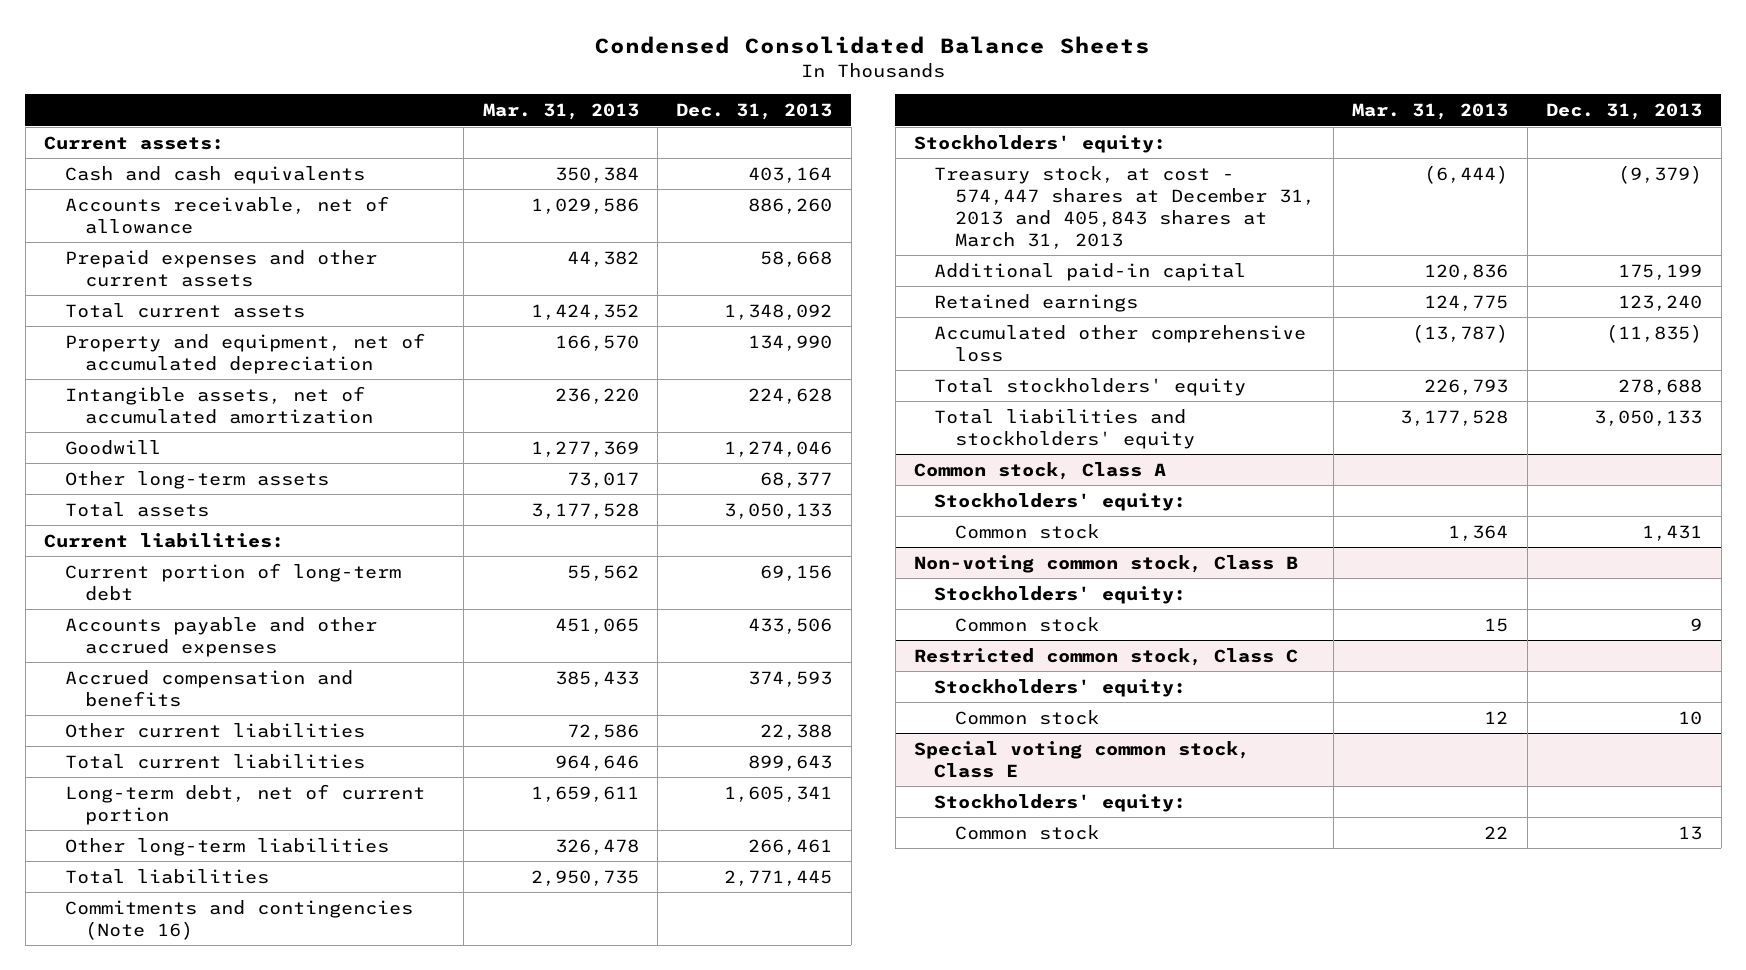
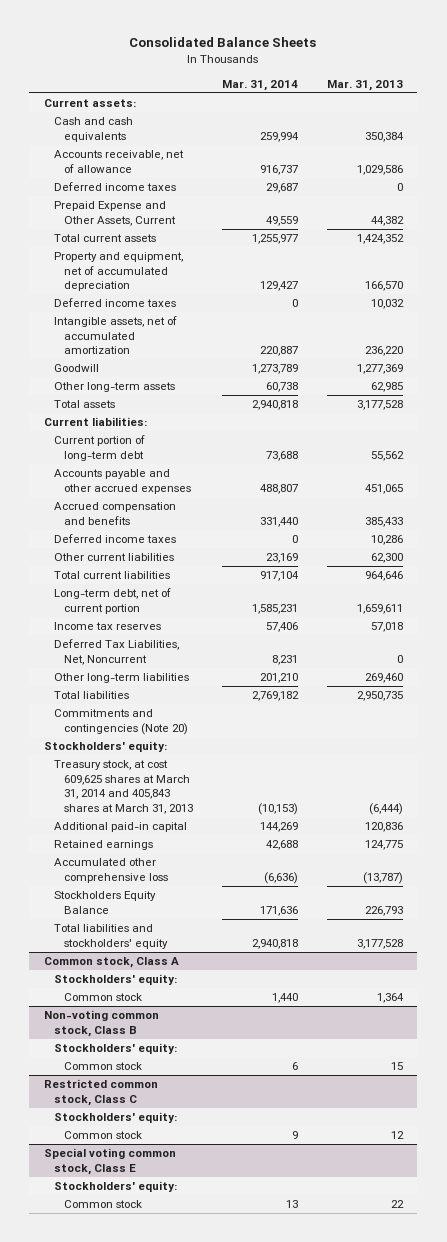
[595,35,1151,54] Condensed Consolidated Balance Sheets -> [129,37,317,48] Consolidated Balance Sheets
[676,103,833,121] Dec. 31, 2013 -> none
none -> [221,79,298,91] Mar. 31, 2014
none -> [53,182,176,192] Deferred income taxes
[64,249,377,287] Prepaid expenses and other current assets -> [53,201,176,226] Prepaid Expense and Other Assets, Current
none -> [53,298,176,308] Deferred income taxes
[566,471,639,488] 73,017 -> [370,382,403,393] 62,985
none -> [53,534,176,544] Deferred income taxes
[566,723,639,740] 72,586 -> [370,553,403,564] 62,300
none -> [53,622,161,631] Income tax reserves
none -> [53,639,179,665] Deferred Tax Liabilities, Net, Noncurrent
[554,838,639,855] 326,478 -> [364,673,403,684] 269,460
[64,899,413,940] Commitments and contingencies (Note 16) -> [53,709,188,735] Commitments and contingencies (Note 20)
[934,165,1315,249] Treasury stock, at cost - 574,447 shares at December 31, 2013 and 405,843 shares at March 31, 2013 -> [53,760,193,814] Treasury stock, at cost 609,625 shares at March 31, 2014 and 405,843 shares at March 31, 2013
[934,377,1247,396] Total stockholders' equity -> [53,891,156,914] Stockholders Equity Balance

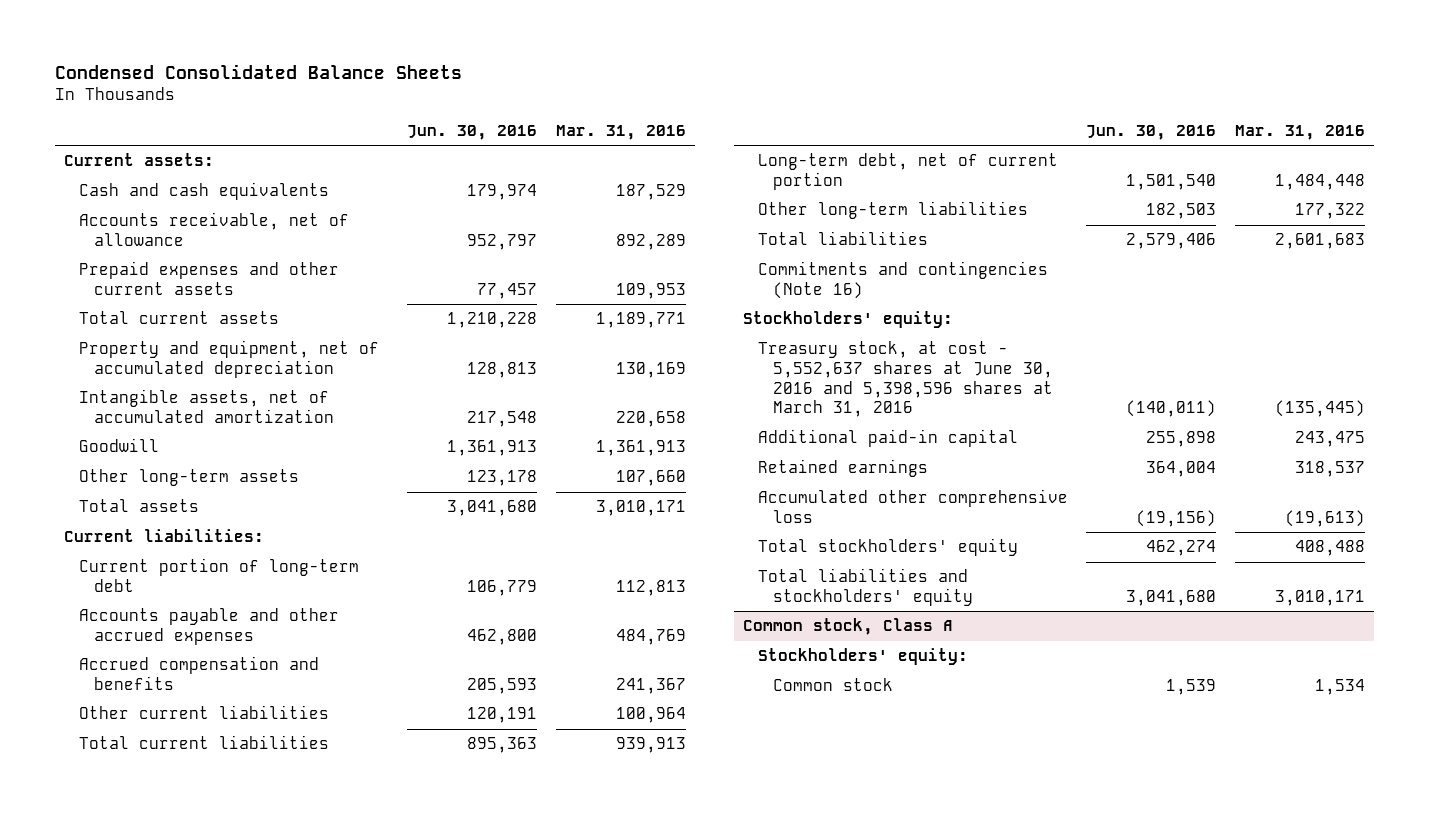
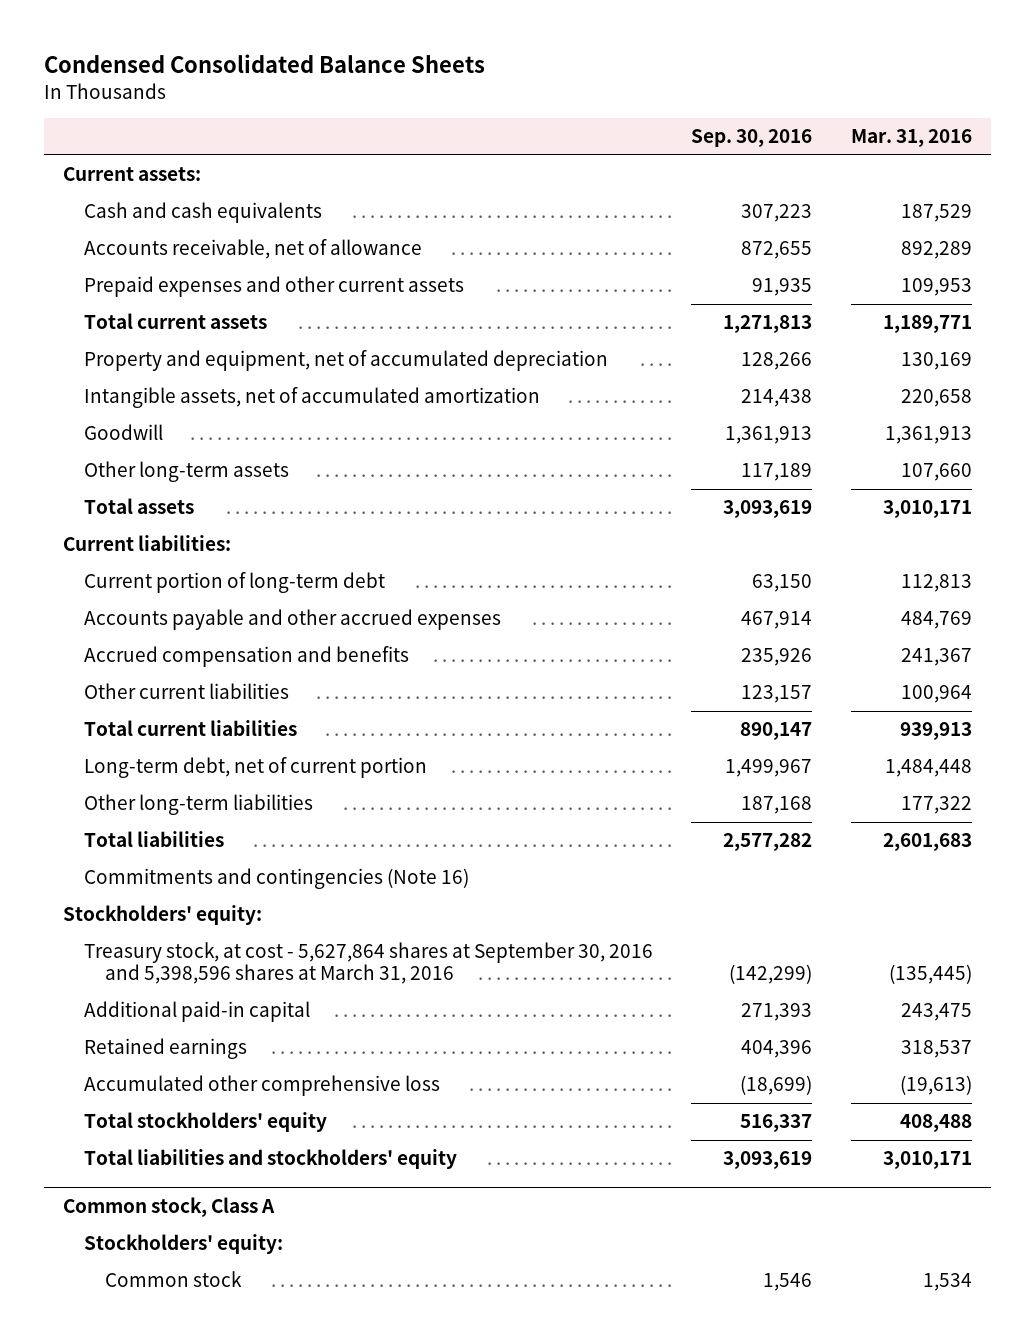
[407,124,538,140] Jun. 30, 2016 -> none
none -> [691,129,813,148] Sep. 30, 2016
[757,341,1053,418] Treasury stock, at cost - 5,552,637 shares at June 30, 2016 and 5,398,596 shares at March 31, 2016 -> [83,942,653,985] Treasury stock, at cost - 5,627,864 shares at September 30, 2016 and 5,398,596 shares at March 31, 2016

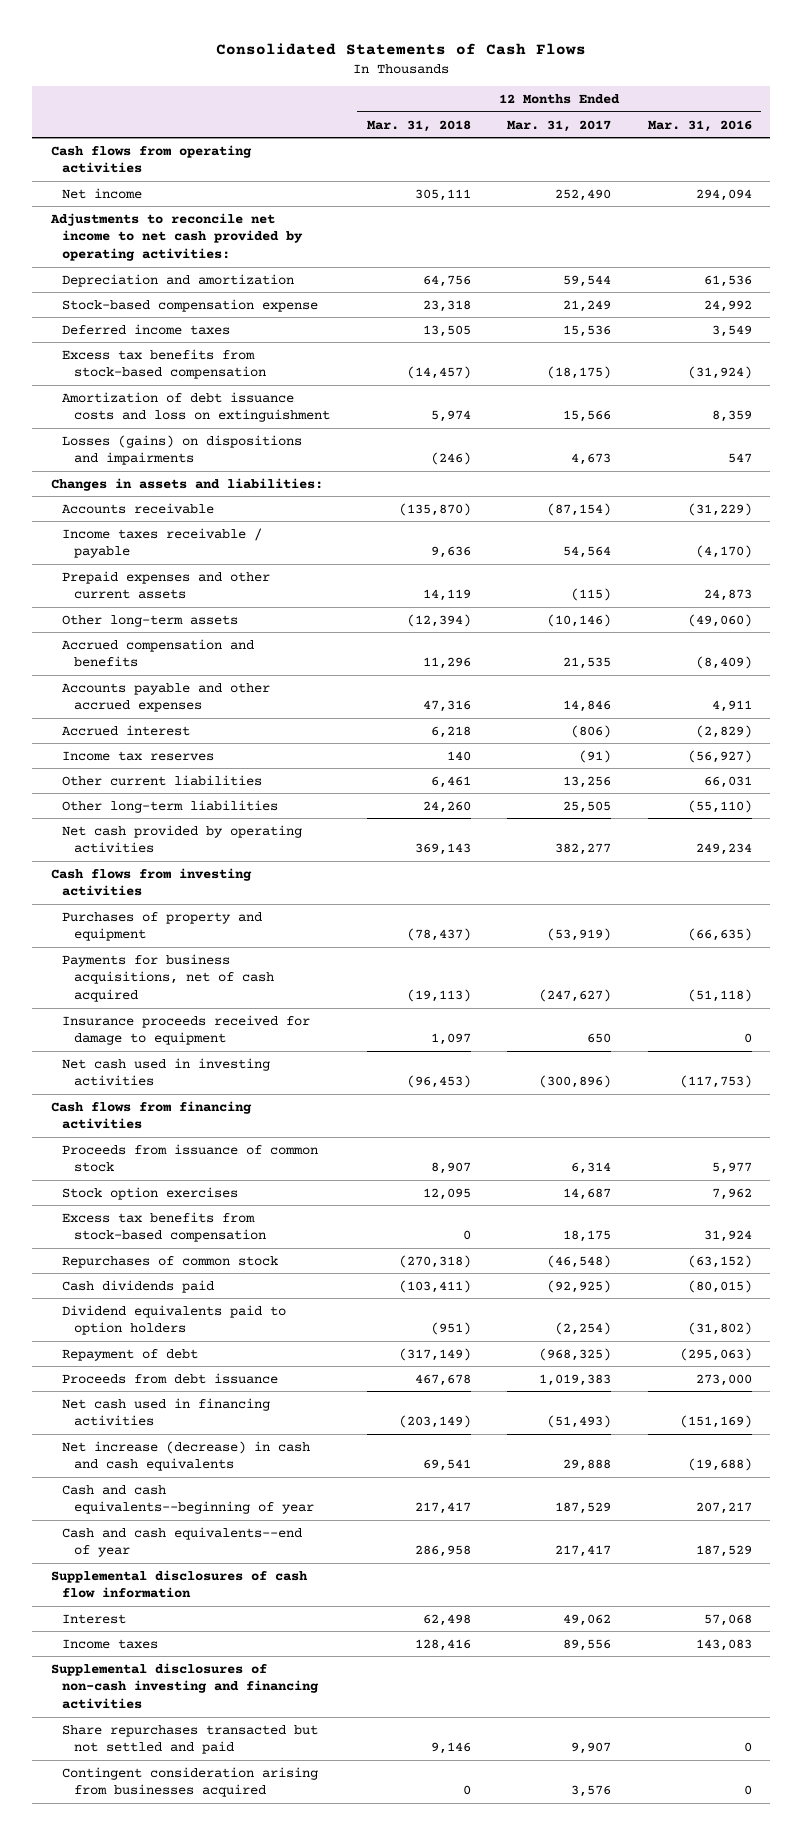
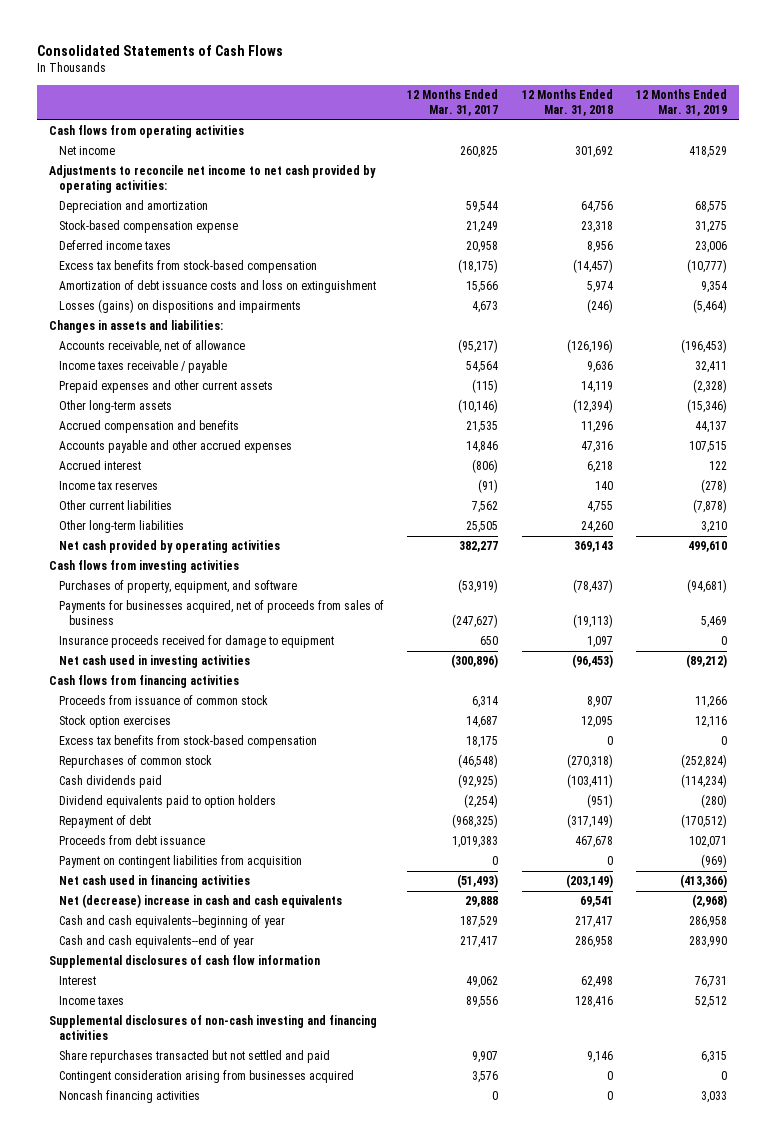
[648,119,753,132] Mar. 31, 2016 -> none
none -> [636,88,728,117] 12 Months Ended Mar. 31, 2019
[414,188,471,201] 305,111 -> [574,146,613,159] 301,692
[555,188,612,201] 252,490 -> [460,146,499,159] 260,825
[422,324,471,337] 13,505 -> [586,241,613,254] 8,956
[563,324,612,337] 15,536 -> [466,241,499,254] 20,958
[62,502,215,514] Accounts receivable -> [59,340,246,354] Accounts receivable, net of allowance
[398,502,471,516] (135,870) -> [566,339,613,354] (126,196)
[547,502,612,516] (87,154) -> [458,339,499,354] (95,217)
[430,775,471,788] 6,461 -> [586,501,613,514] 4,755
[563,775,612,788] 13,256 -> [472,501,499,514] 7,562
[62,911,263,942] Purchases of property and equipment -> [59,580,298,594] Purchases of property, equipment, and software
[62,953,274,1003] Payments for business acquisitions, net of cash acquired -> [59,600,385,626] Payments for businesses acquired, net of proceeds from sales of business
none -> [59,855,303,869] Payment on contingent liabilities from acquisition
[62,1440,311,1472] Net increase (decrease) in cash and cash equivalents -> [59,894,343,909] Net (decrease) increase in cash and cash equivalents
none -> [59,1090,201,1104] Noncash financing activities

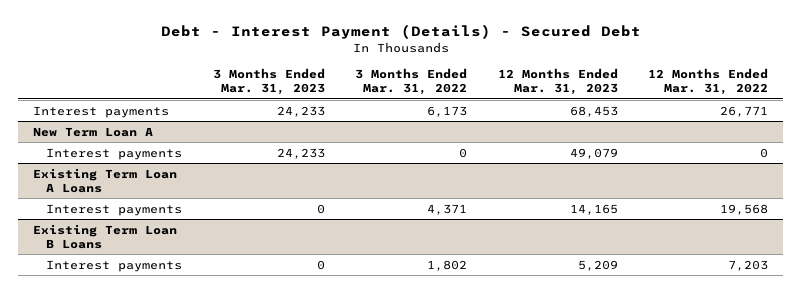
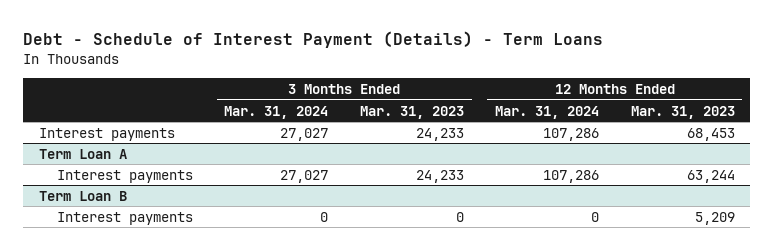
[160,24,641,40] Debt - Interest Payment (Details) - Secured Debt -> [23,31,604,49] Debt - Schedule of Interest Payment (Details) - Term Loans
[355,67,468,96] 3 Months Ended Mar. 31, 2022 -> none
[647,67,768,96] 12 Months Ended Mar. 31, 2022 -> none
none -> [224,105,329,119] Mar. 31, 2024
none -> [495,105,600,119] Mar. 31, 2024
[46,203,183,216] Interest payments -> none
[33,223,178,249] Existing Term Loan B Loans -> none
[33,126,154,137] New Term Loan A -> [38,148,127,159] Term Loan A
[569,147,618,159] 49,079 -> [686,169,735,183] 63,244
[33,167,178,193] Existing Term Loan A Loans -> [38,190,127,201] Term Loan B

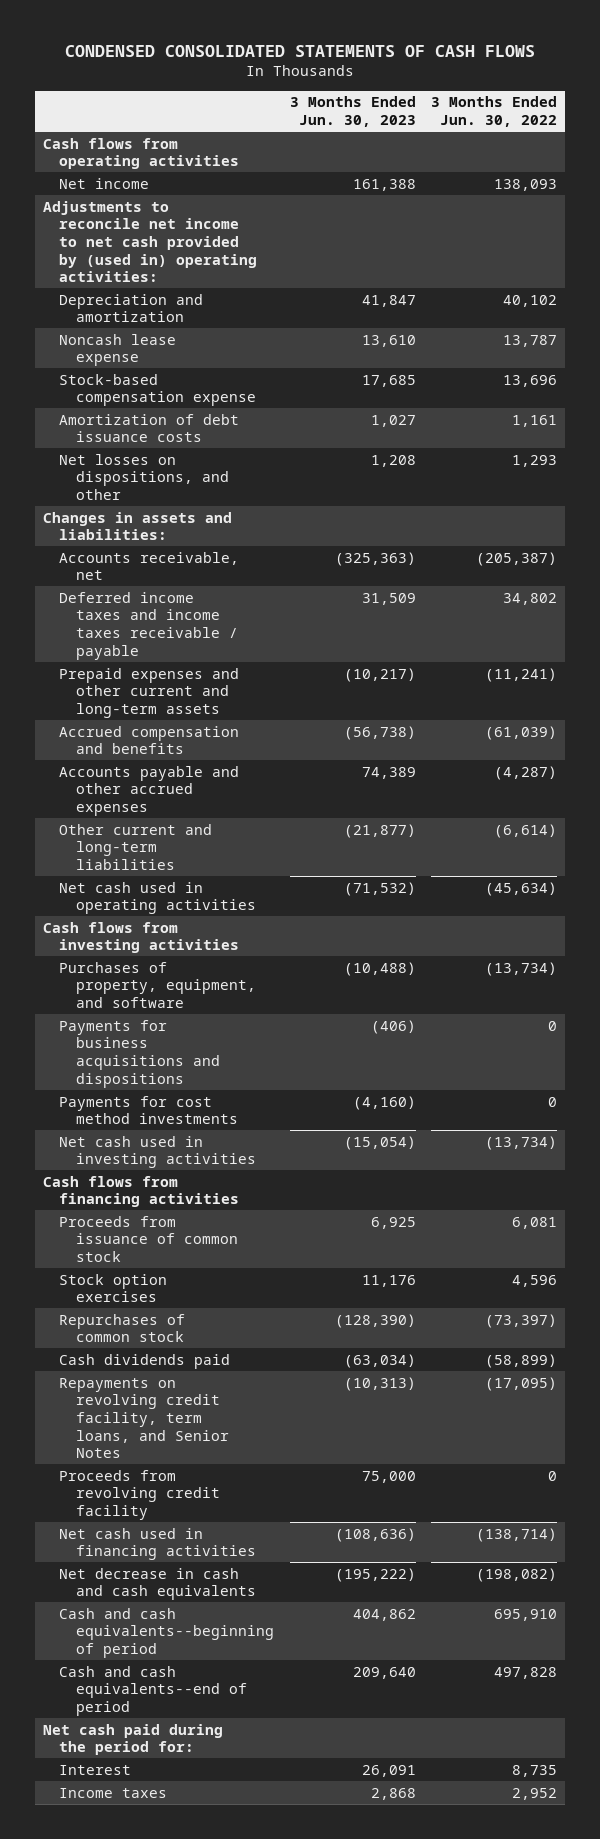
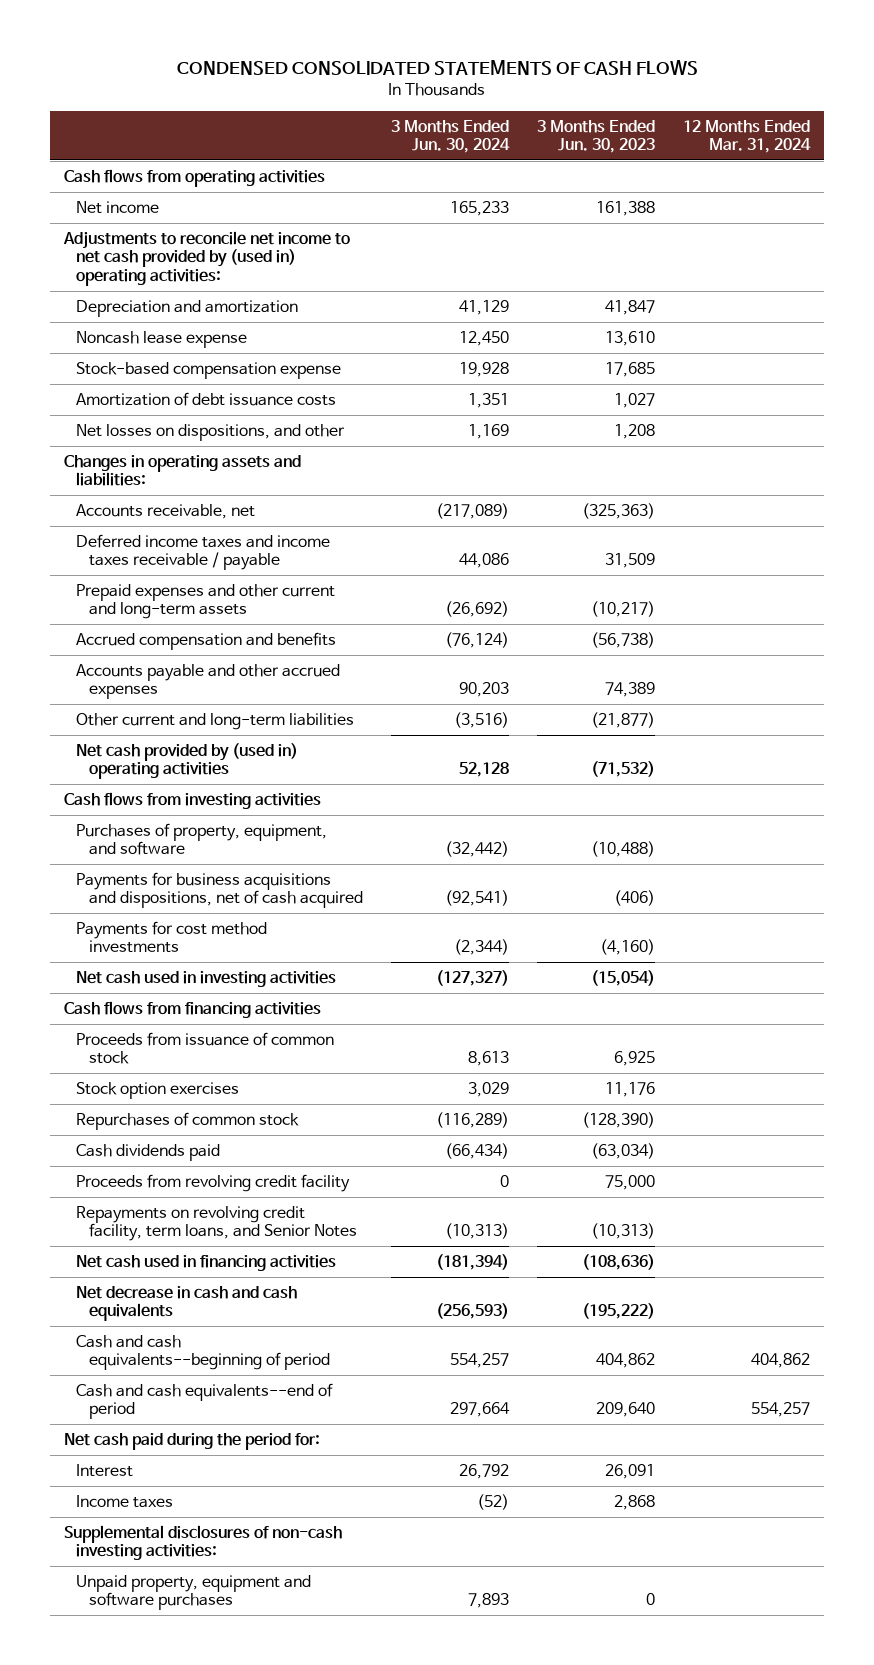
[431,96,558,127] 3 Months Ended Jun. 30, 2022 -> none
none -> [391,119,511,154] 3 Months Ended Jun. 30, 2024
none -> [683,119,812,154] 12 Months Ended Mar. 31, 2024
[42,511,232,541] Changes in assets and liabilities: -> [63,454,301,487] Changes in operating assets and liabilities:
[59,881,257,915] Net cash used in operating activities -> [76,742,299,780] Net cash provided by (used in) operating activities
[59,1019,221,1088] Payments for business acquisitions and dispositions -> [76,871,363,909] Payments for business acquisitions and dispositions, net of cash acquired
[59,1377,230,1459] Repayments on revolving credit facility, term loans, and Senior Notes -> [76,1205,357,1242] Repayments on revolving credit facility, term loans, and Senior Notes
none -> [63,1524,342,1561] Supplemental disclosures of non-cash investing activities:
none -> [76,1574,312,1611] Unpaid property, equipment and software purchases

